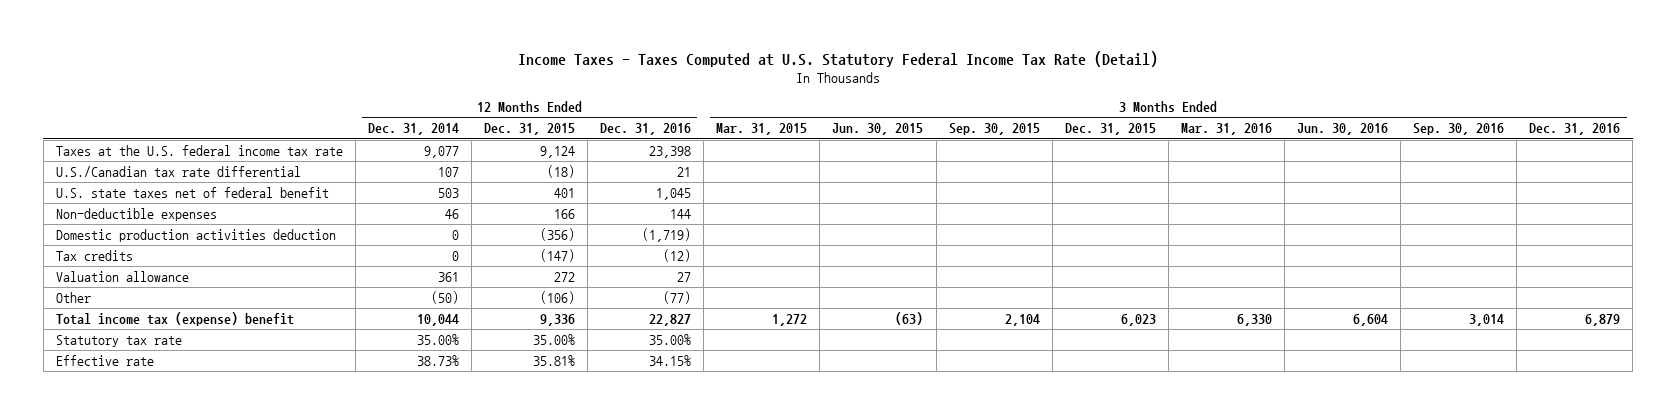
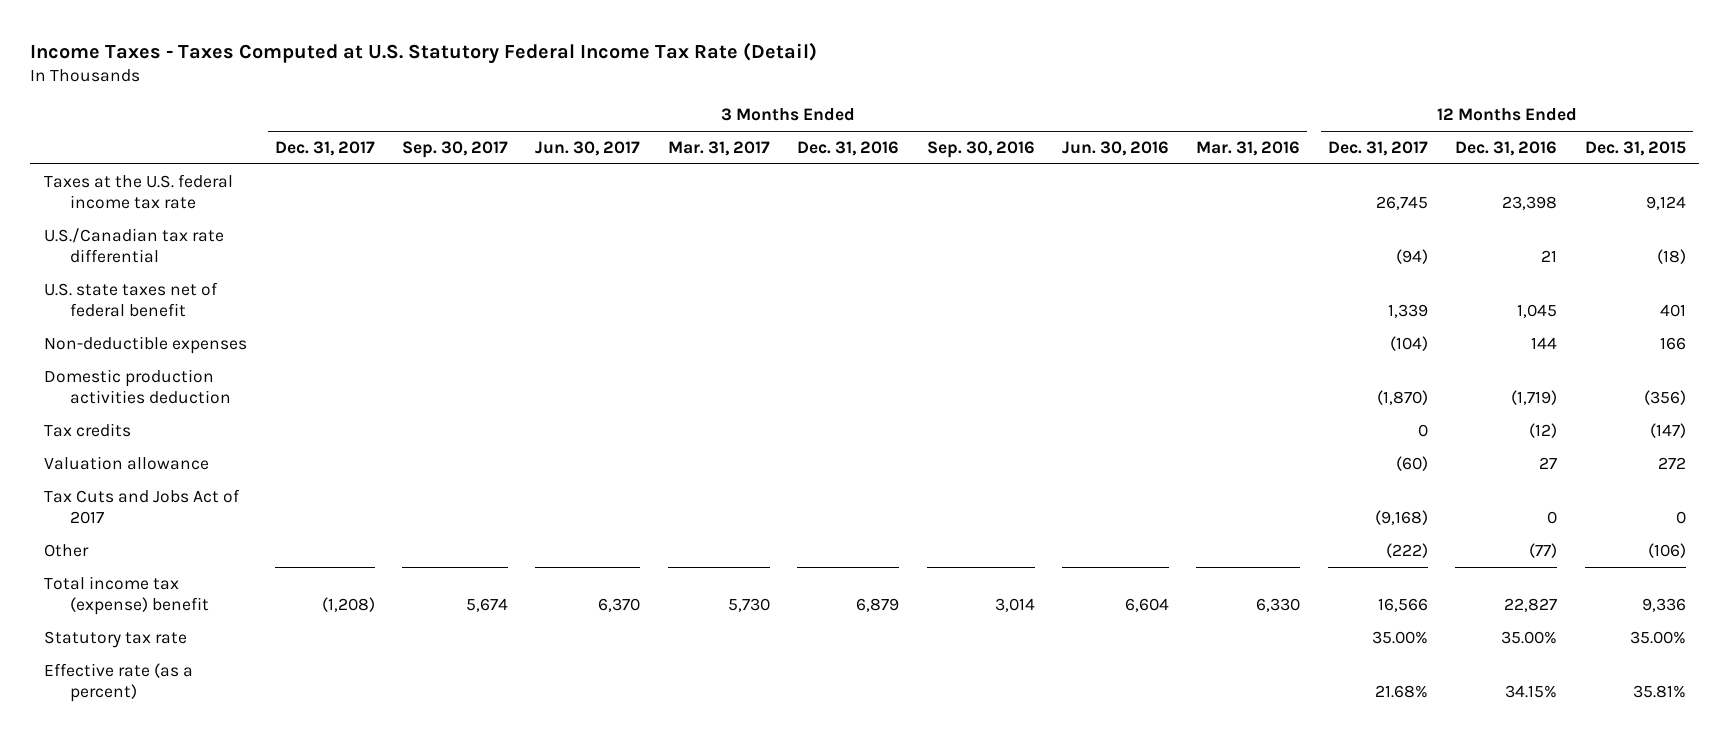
[367,123,459,136] Dec. 31, 2014 -> none
[716,123,808,136] Mar. 31, 2015 -> none
[832,123,924,136] Jun. 30, 2015 -> none
[948,123,1040,136] Sep. 30, 2015 -> none
[1064,123,1156,136] Dec. 31, 2015 -> none
none -> [274,140,375,156] Dec. 31, 2017
none -> [401,140,508,158] Sep. 30, 2017
none -> [535,140,641,156] Jun. 30, 2017
none -> [667,140,770,156] Mar. 31, 2017
none -> [1327,140,1428,156] Dec. 31, 2017
none -> [44,488,241,525] Tax Cuts and Jobs Act of 2017
[55,355,154,367] Effective rate -> [44,662,194,703] Effective rate (as a percent)

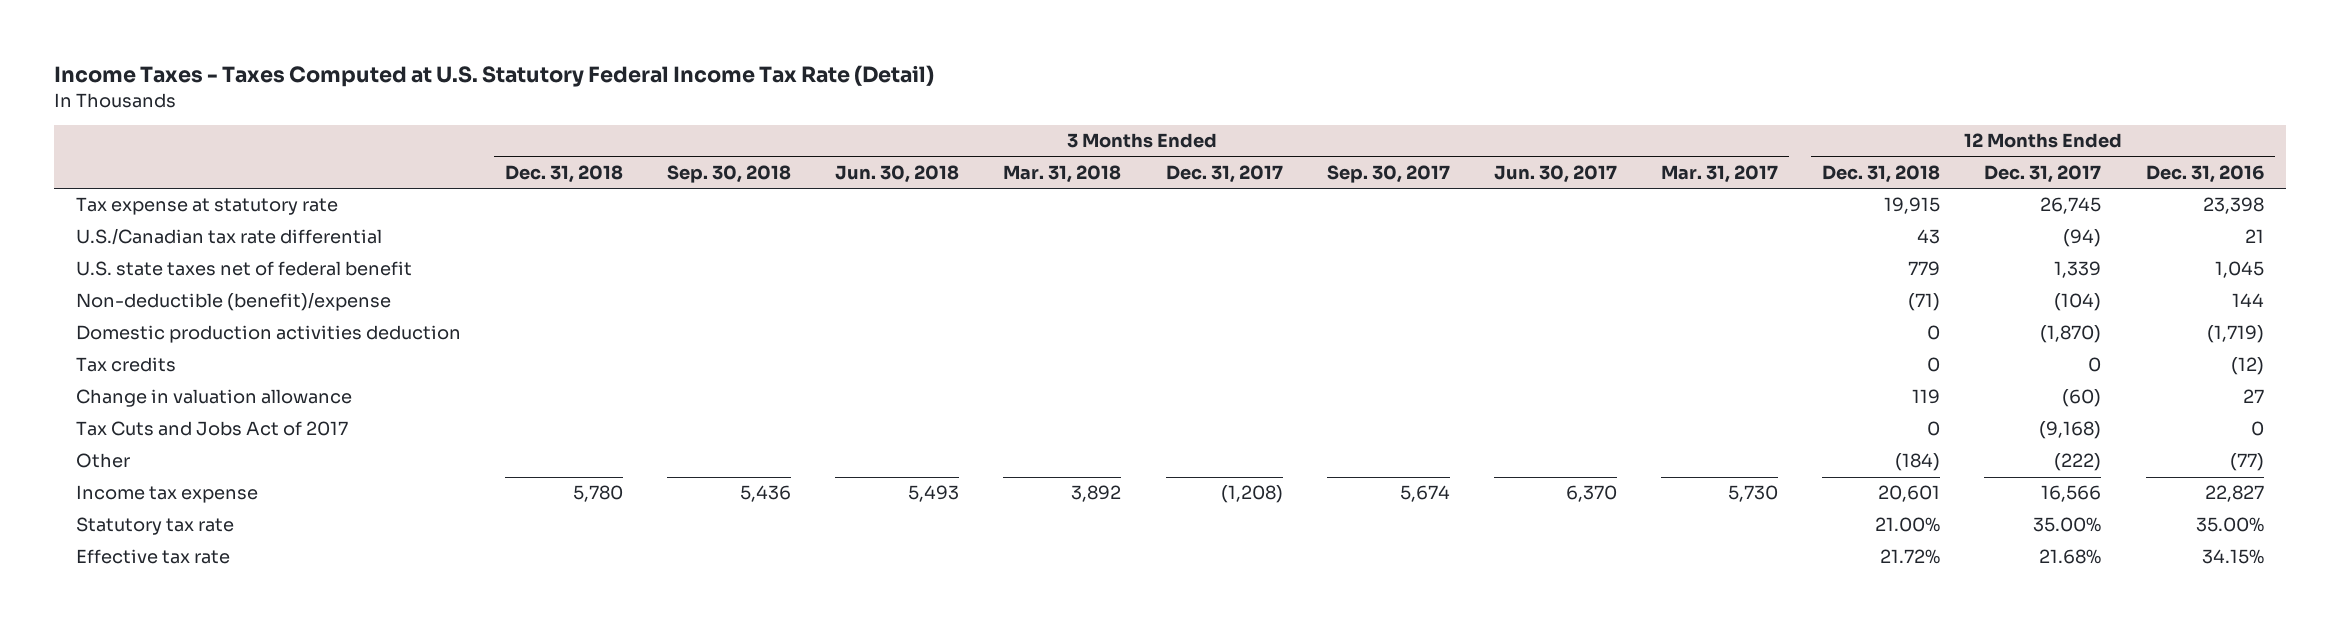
[797,140,900,156] Dec. 31, 2016 -> none
[926,140,1035,158] Sep. 30, 2016 -> none
[1062,140,1170,156] Jun. 30, 2016 -> none
[1196,140,1301,156] Mar. 31, 2016 -> none
[1584,140,1686,156] Dec. 31, 2015 -> none
none -> [504,165,623,184] Dec. 31, 2018
none -> [667,165,792,184] Sep. 30, 2018
none -> [835,165,960,184] Jun. 30, 2018
none -> [1003,165,1122,184] Mar. 31, 2018
none -> [1822,165,1941,184] Dec. 31, 2018
[44,173,234,210] Taxes at the U.S. federal income tax rate -> [75,197,338,216] Tax expense at statutory rate
[44,335,248,354] Non-deductible expenses -> [75,292,391,312] Non-deductible (benefit)/expense
[44,455,210,470] Valuation allowance -> [75,389,352,408] Change in valuation allowance
[44,575,209,616] Total income tax (expense) benefit -> [75,485,258,504] Income tax expense
[44,662,194,703] Effective rate (as a percent) -> [75,549,230,565] Effective tax rate

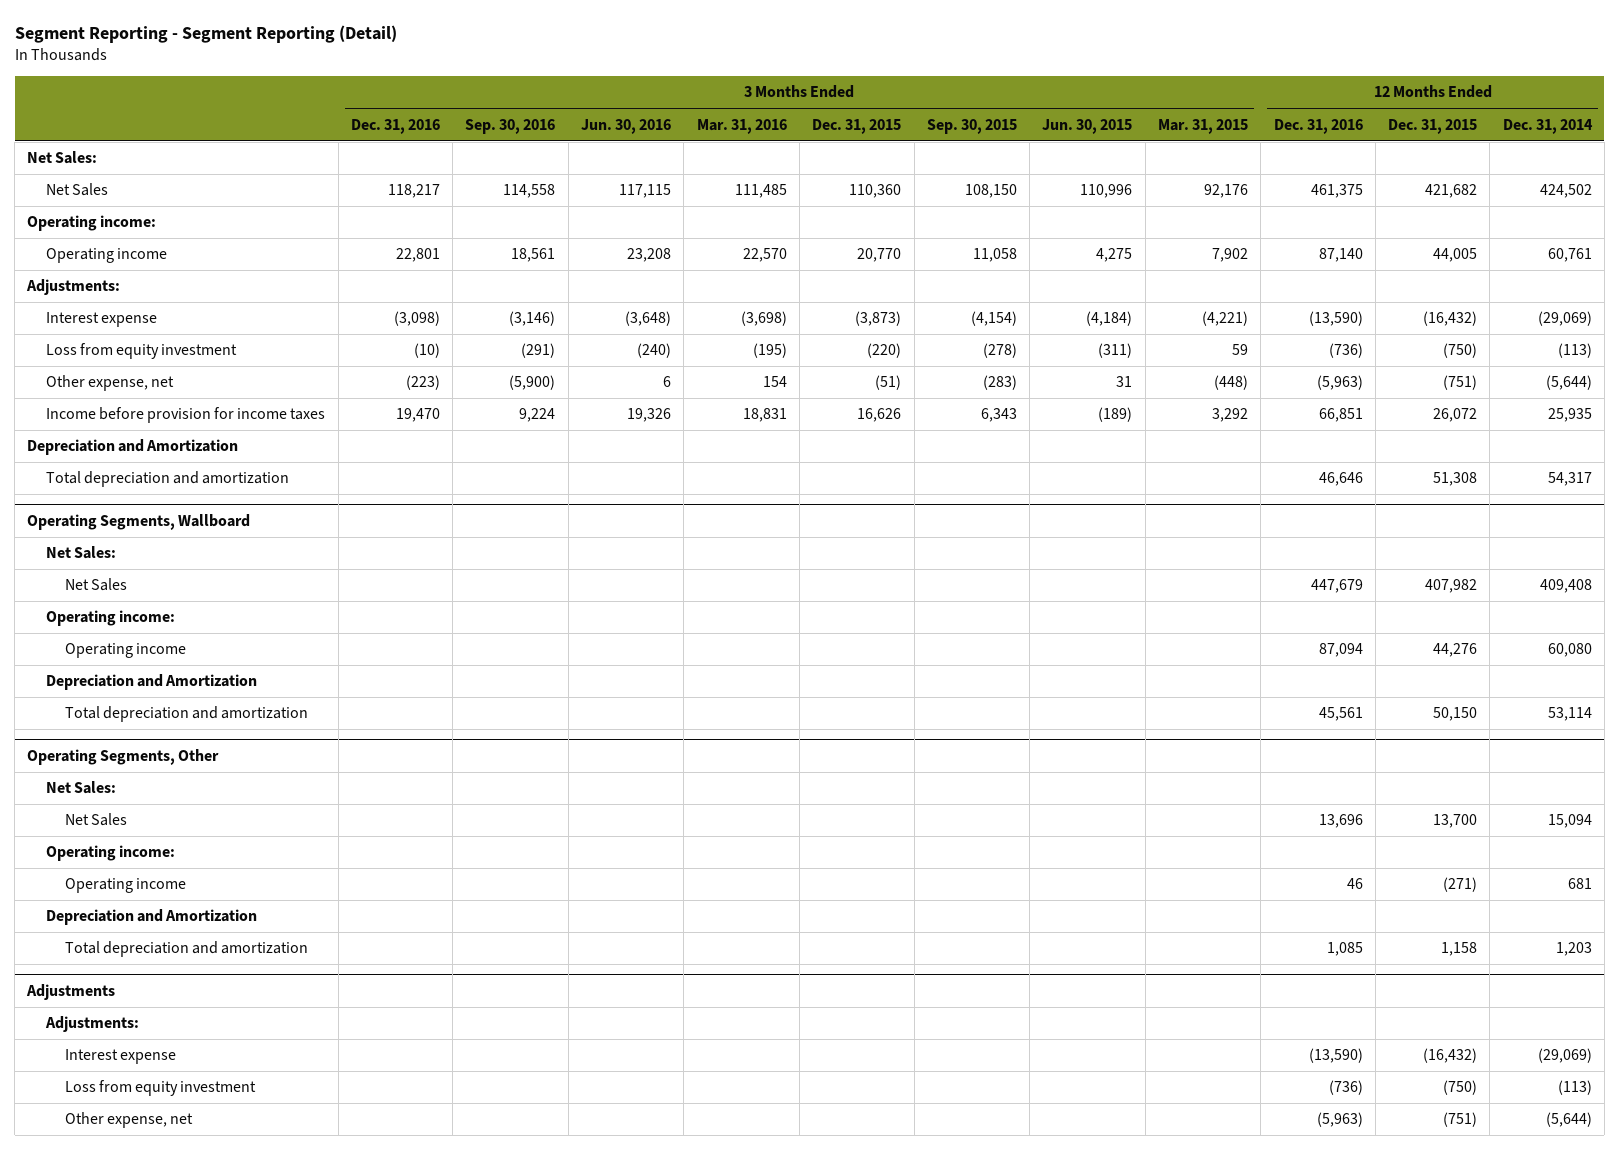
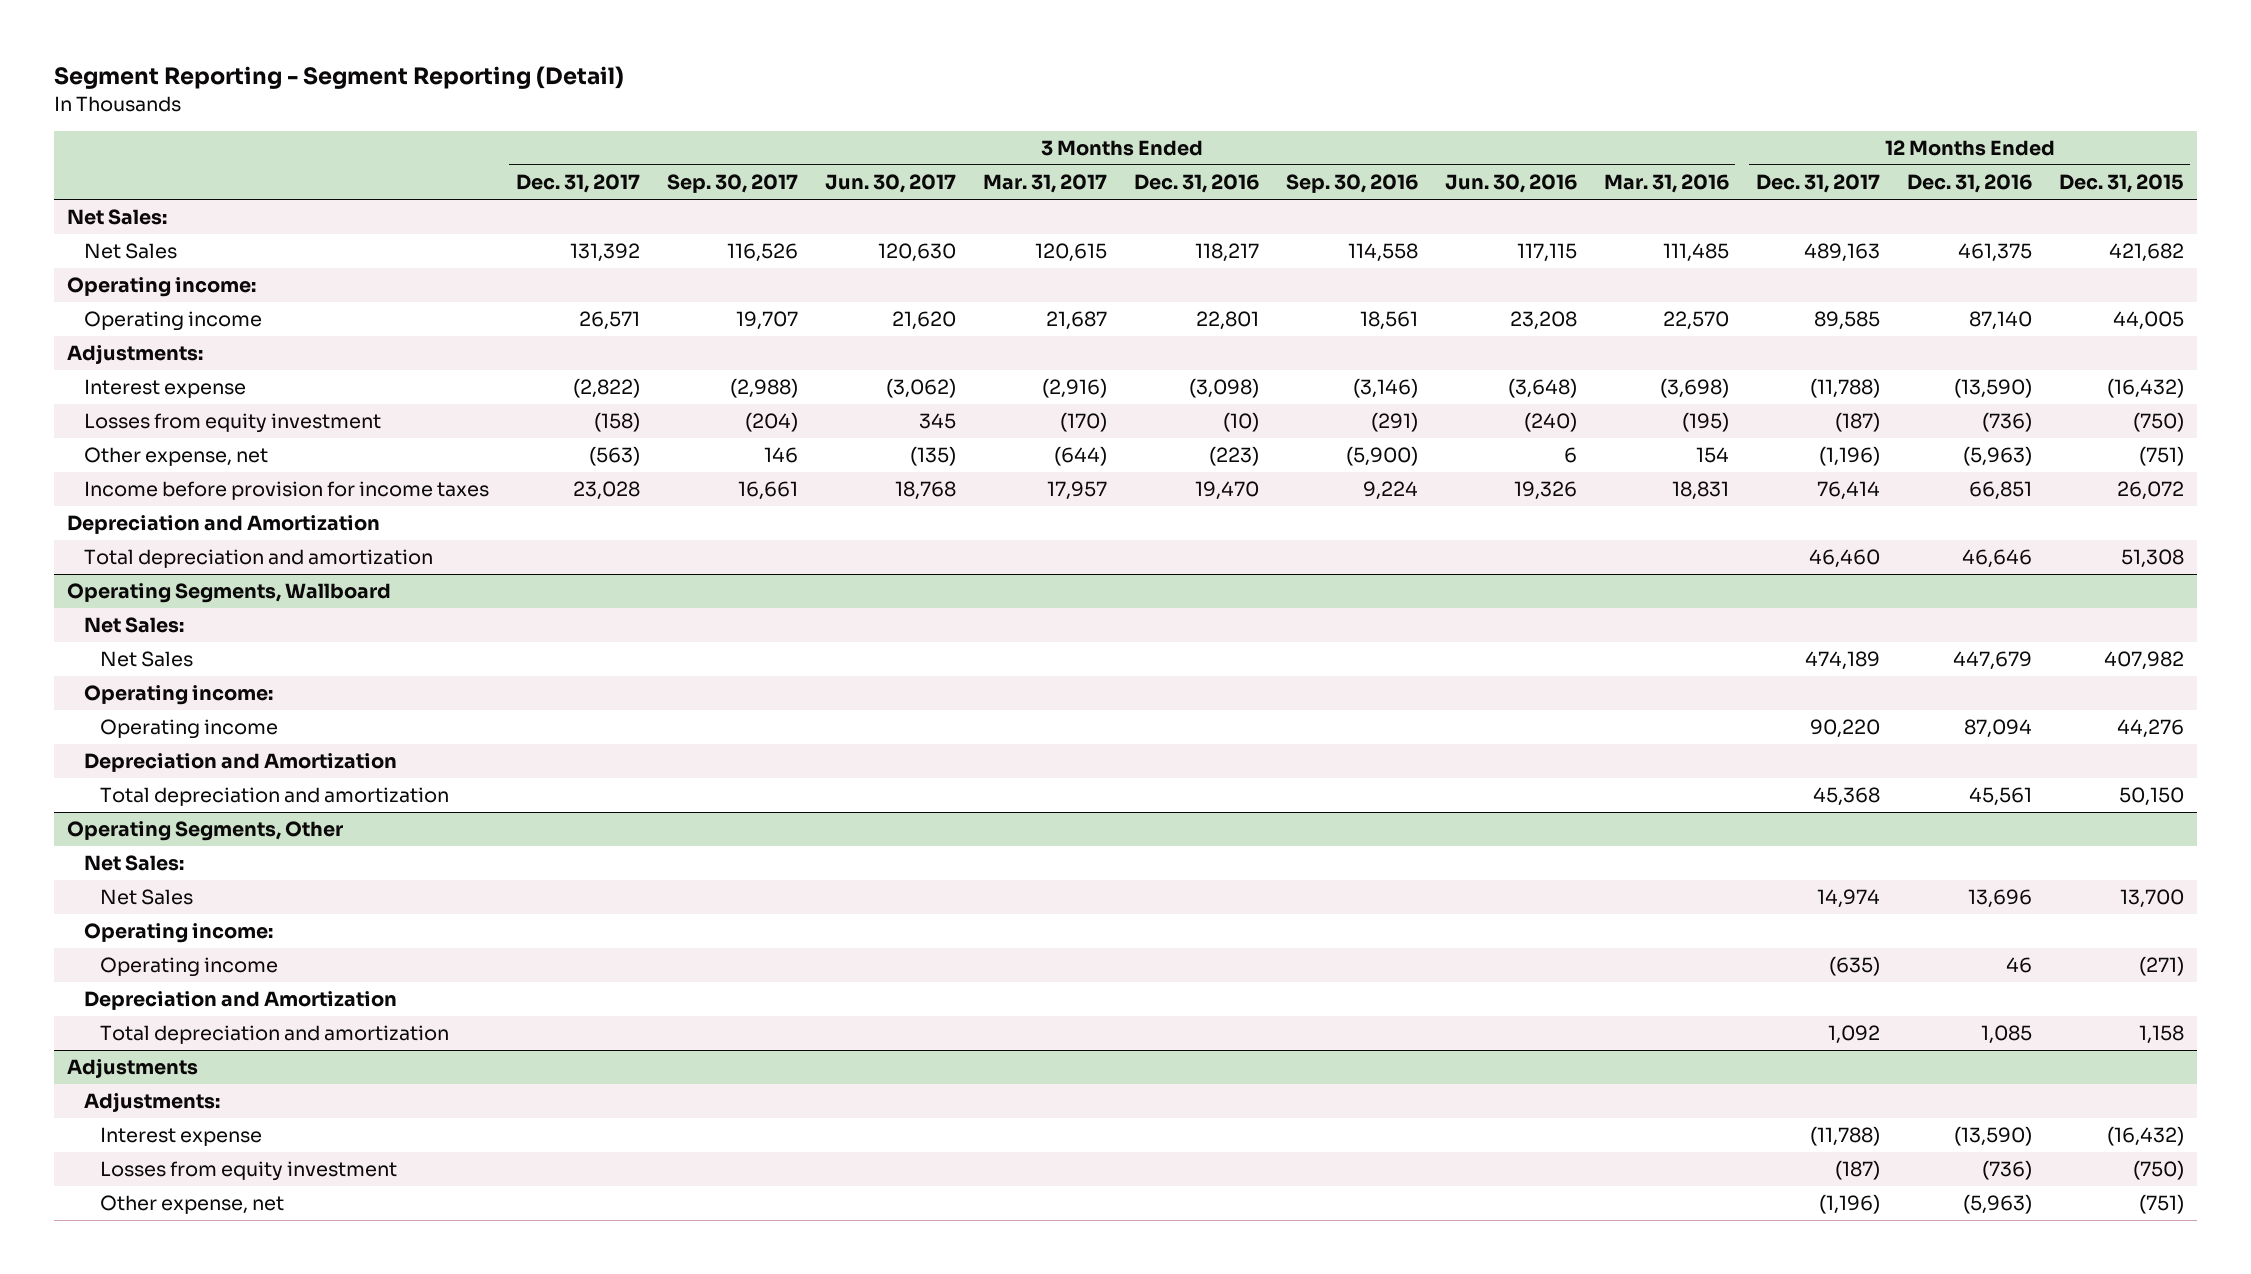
[812,118,902,134] Dec. 31, 2015 -> none
[926,118,1017,134] Sep. 30, 2015 -> none
[1042,118,1133,134] Jun. 30, 2015 -> none
[1157,118,1248,134] Mar. 31, 2015 -> none
[1502,118,1593,134] Dec. 31, 2014 -> none
none -> [515,174,640,194] Dec. 31, 2017
none -> [666,174,798,194] Sep. 30, 2017
none -> [824,174,956,194] Jun. 30, 2017
none -> [982,174,1107,194] Mar. 31, 2017
none -> [1755,174,1880,194] Dec. 31, 2017
[46,343,238,360] Loss from equity investment -> [83,413,381,434] Losses from equity investment
[65,1080,257,1097] Loss from equity investment -> [100,1161,398,1182] Losses from equity investment

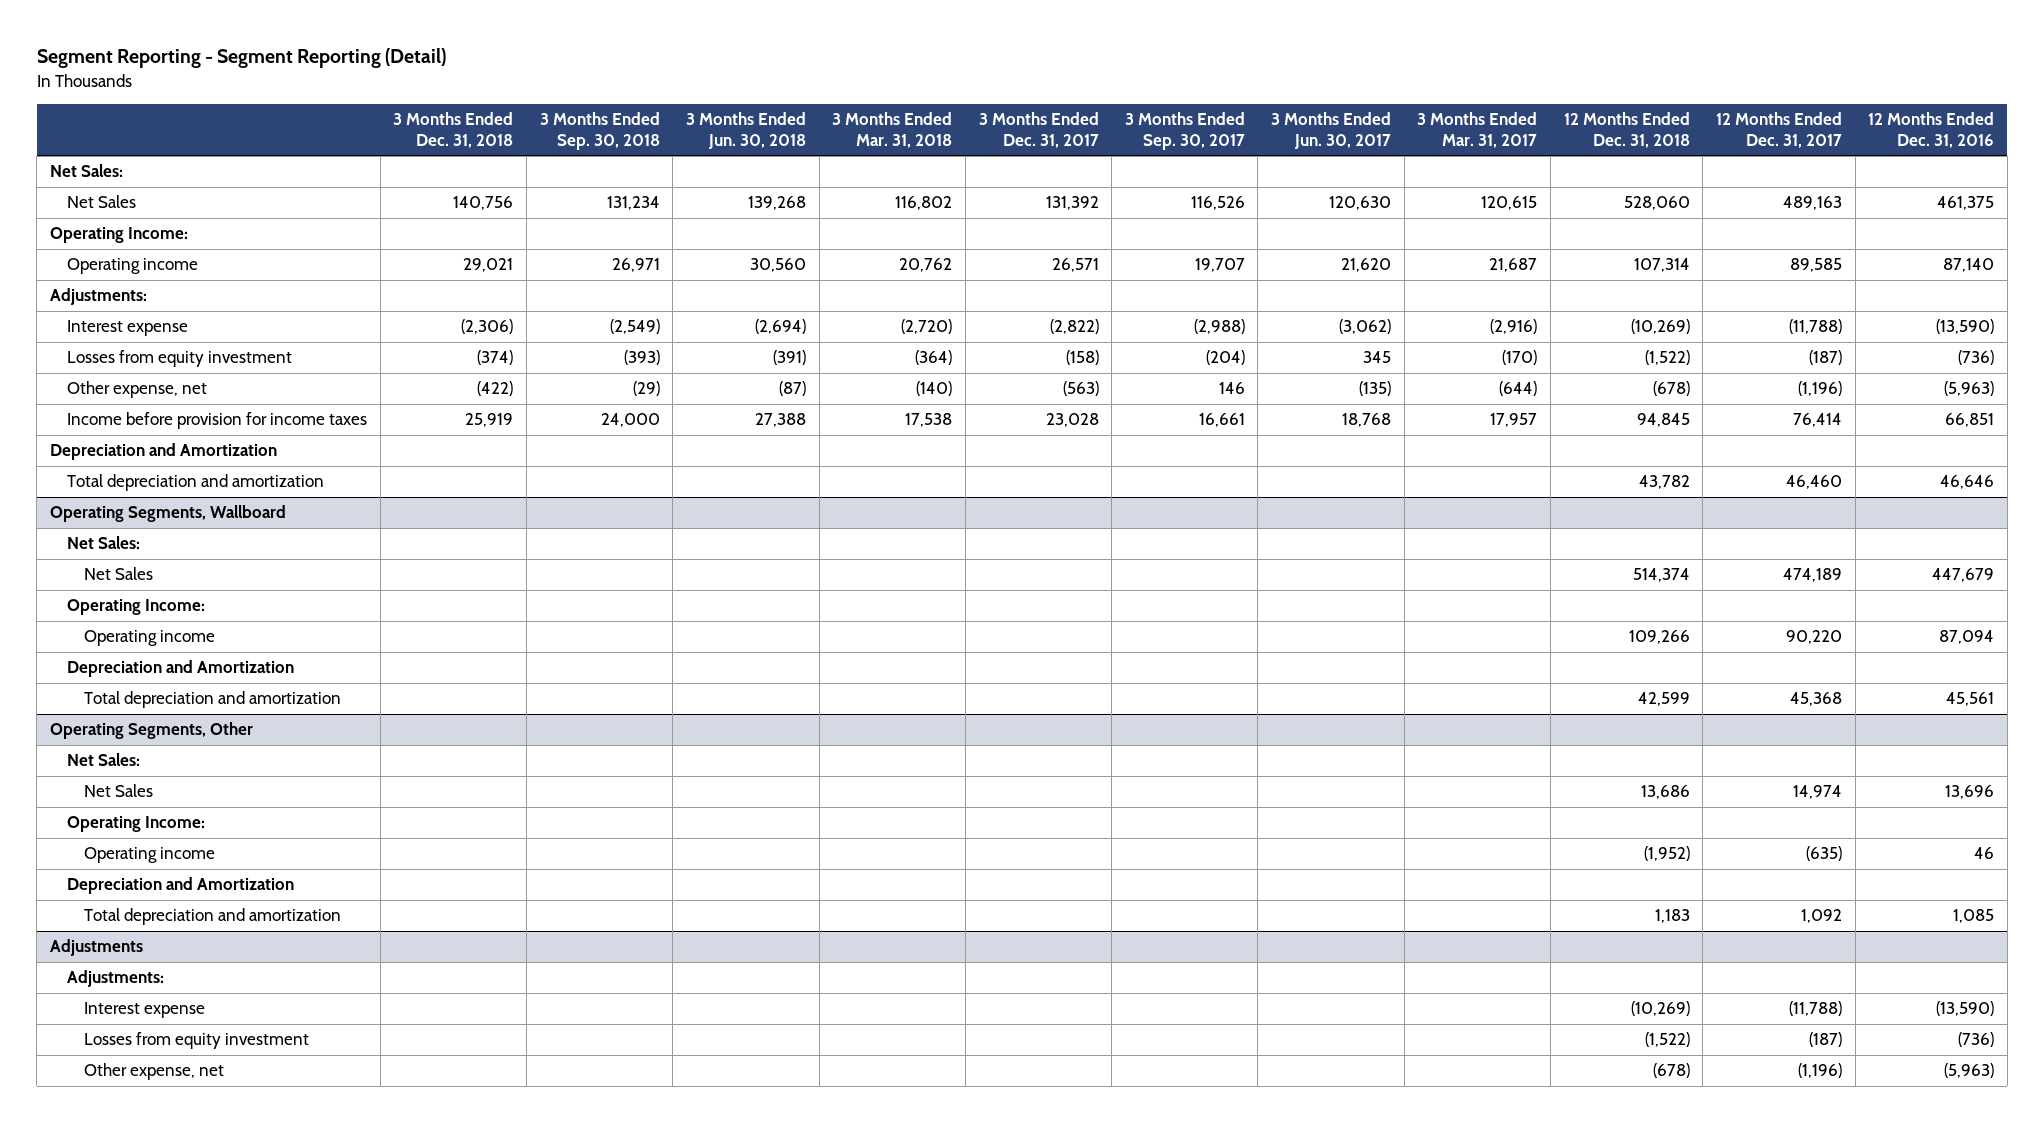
[1133,174,1259,194] Dec. 31, 2016 -> none
[1285,174,1418,194] Sep. 30, 2016 -> none
[1444,174,1577,194] Jun. 30, 2016 -> none
[1603,174,1729,194] Mar. 31, 2016 -> none
[2058,174,2184,194] Dec. 31, 2015 -> none
none -> [393,112,514,148] 3 Months Ended Dec. 31, 2018
none -> [539,112,660,150] 3 Months Ended Sep. 30, 2018
none -> [685,112,806,149] 3 Months Ended Jun. 30, 2018
none -> [832,112,953,148] 3 Months Ended Mar. 31, 2018
none -> [1563,112,1690,148] 12 Months Ended Dec. 31, 2018
[67,277,257,298] Operating income: -> [49,227,188,244] Operating Income:
[83,685,273,706] Operating income: -> [67,599,206,616] Operating Income:
[83,923,273,944] Operating income: -> [67,816,206,833] Operating Income:

